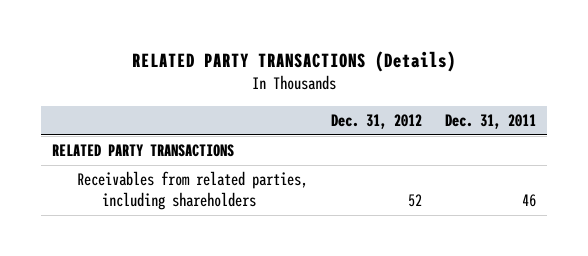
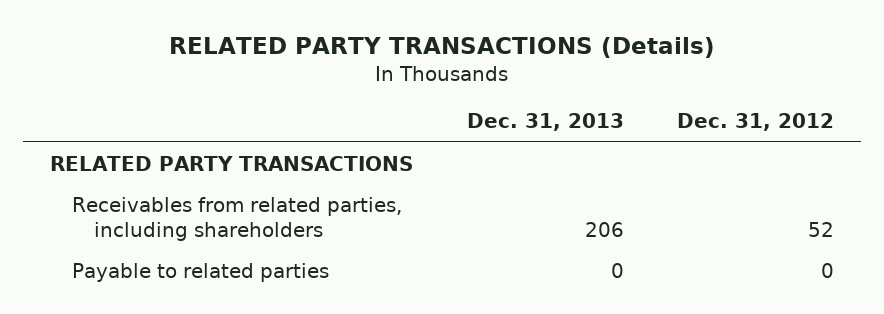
[444,113,536,129] Dec. 31, 2011 -> none
none -> [466,113,624,132] Dec. 31, 2013
none -> [71,262,329,282] Payable to related parties

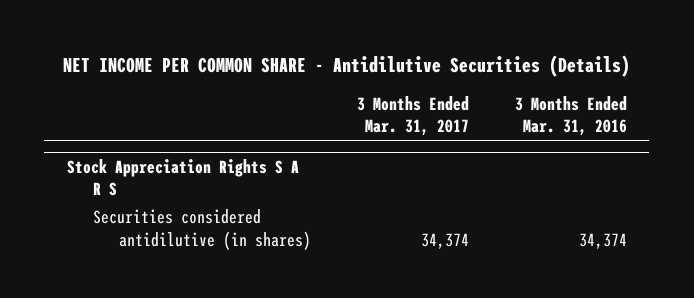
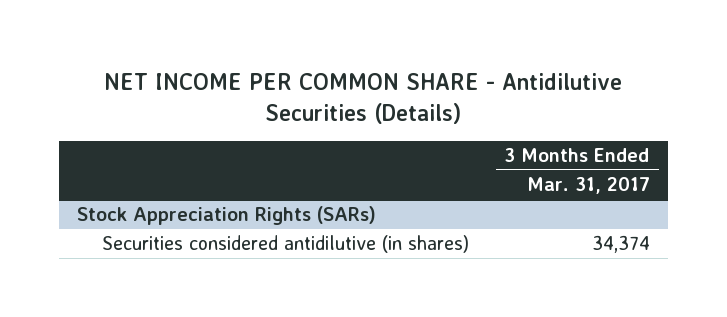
[514,95,627,137] 3 Months Ended Mar. 31, 2016 -> none
[67,158,300,197] Stock Appreciation Rights S A R S -> [76,206,376,226] Stock Appreciation Rights (SARs)

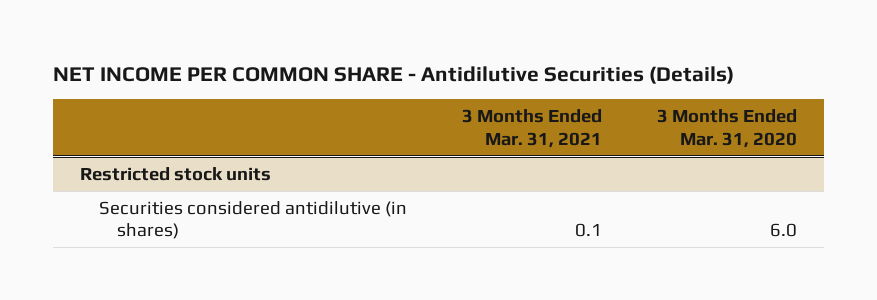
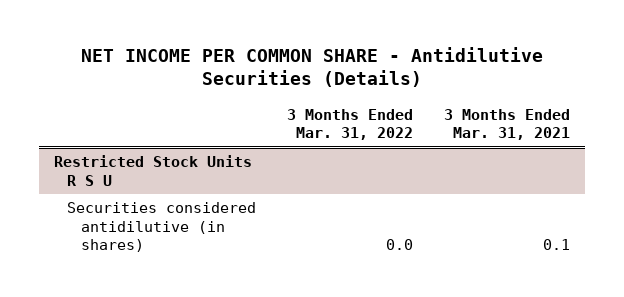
[656,109,797,148] 3 Months Ended Mar. 31, 2020 -> none
none -> [287,108,414,141] 3 Months Ended Mar. 31, 2022
[80,166,272,181] Restricted stock units -> [53,155,252,186] Restricted Stock Units R S U

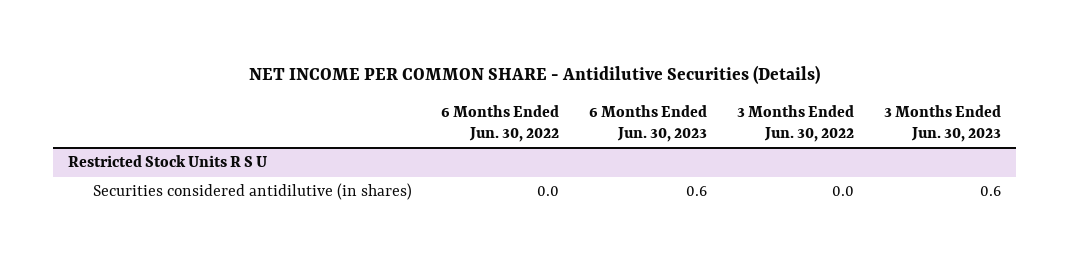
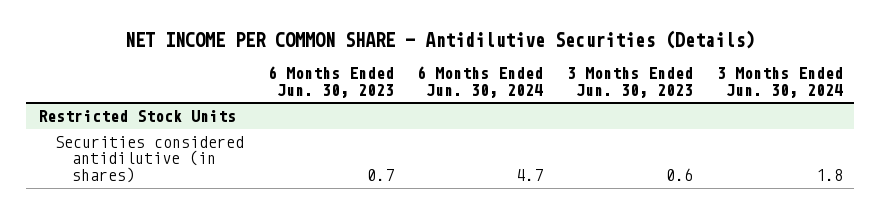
[441,104,560,143] 6 Months Ended Jun. 30, 2022 -> none
[737,104,855,143] 3 Months Ended Jun. 30, 2022 -> none
none -> [417,66,544,98] 6 Months Ended Jun. 30, 2024
none -> [716,67,843,98] 3 Months Ended Jun. 30, 2024
[67,155,267,168] Restricted Stock Units R S U -> [37,110,236,123] Restricted Stock Units
[686,186,708,197] 0.6 -> [366,168,394,181] 0.7

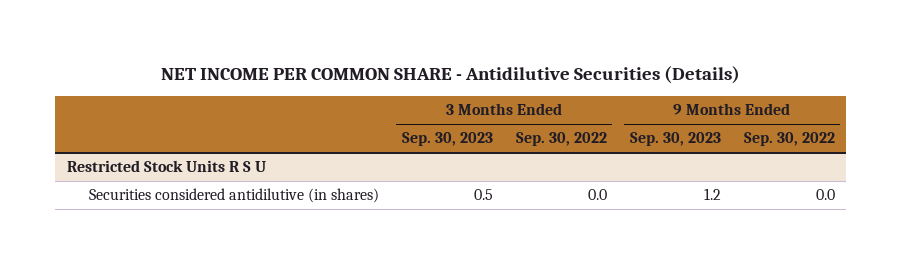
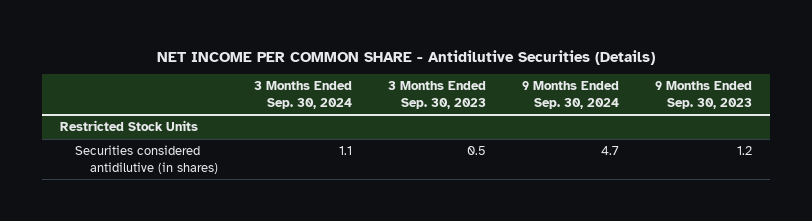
[515,132,607,147] Sep. 30, 2022 -> none
[743,132,835,147] Sep. 30, 2022 -> none
none -> [253,81,352,109] 3 Months Ended Sep. 30, 2024
none -> [521,81,619,109] 9 Months Ended Sep. 30, 2024
[66,160,266,173] Restricted Stock Units R S U -> [59,120,198,132] Restricted Stock Units

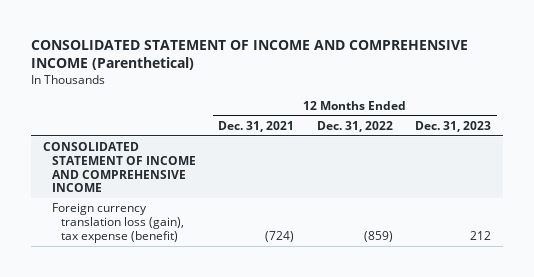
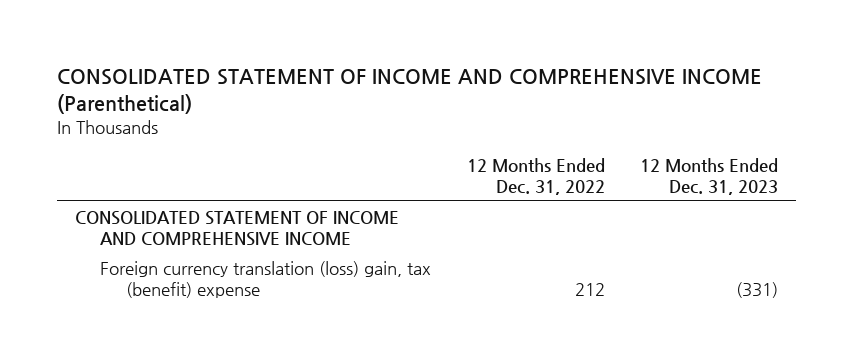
[218,121,295,133] Dec. 31, 2021 -> none
[51,203,184,243] Foreign currency translation loss (gain), tax expense (benefit) -> [100,260,432,299] Foreign currency translation (loss) gain, tax (benefit) expense
[363,230,393,242] (859) -> [574,283,605,297] 212
[470,230,492,240] 212 -> [736,282,779,299] (331)

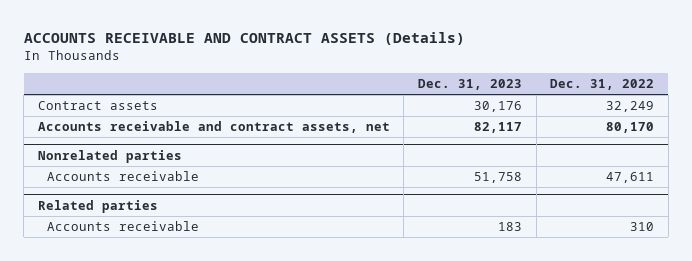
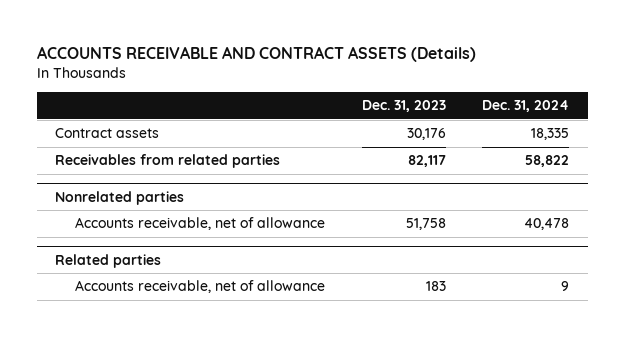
[550,79,655,91] Dec. 31, 2022 -> none
none -> [482,100,570,113] Dec. 31, 2024
[37,121,390,134] Accounts receivable and contract assets, net -> [54,154,280,169] Receivables from related parties
[47,171,200,182] Accounts receivable -> [75,217,326,231] Accounts receivable, net of allowance
[47,221,200,232] Accounts receivable -> [75,280,326,294] Accounts receivable, net of allowance

